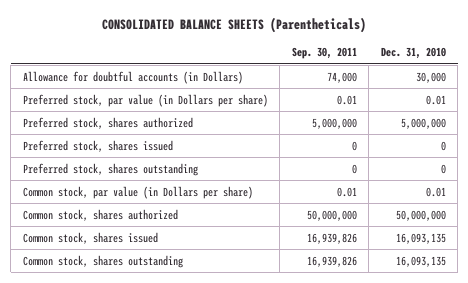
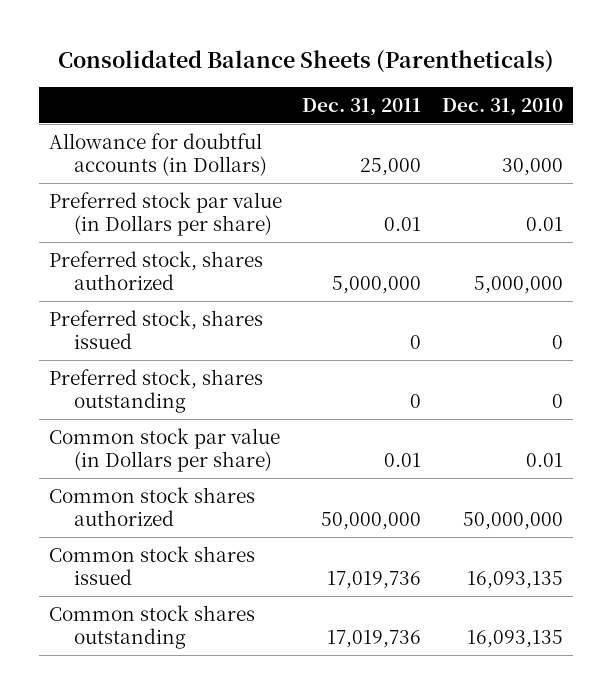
[102,16,367,33] CONSOLIDATED BALANCE SHEETS (Parentheticals) -> [57,49,554,73] Consolidated Balance Sheets (Parentheticals)
[291,47,357,60] Sep. 30, 2011 -> none
none -> [302,97,422,116] Dec. 31, 2011
[22,93,268,107] Preferred stock, par value (in Dollars per share) -> [48,191,282,236] Preferred stock par value (in Dollars per share)
[22,185,253,199] Common stock, par value (in Dollars per share) -> [48,427,280,472] Common stock par value (in Dollars per share)
[22,208,178,221] Common stock, shares authorized -> [48,486,255,526] Common stock shares authorized
[22,231,158,244] Common stock, shares issued -> [48,545,255,585] Common stock shares issued
[22,254,183,268] Common stock, shares outstanding -> [48,604,255,649] Common stock shares outstanding

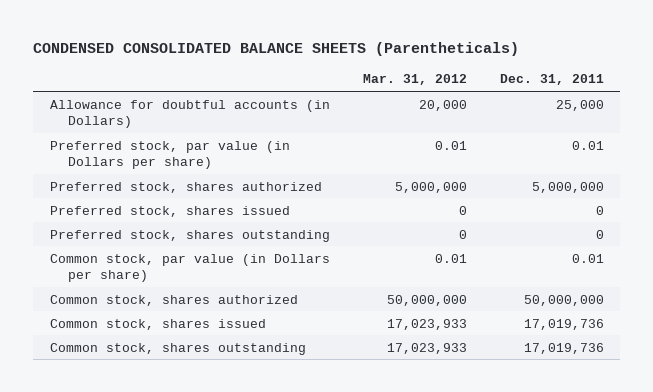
[57,49,554,73] Consolidated Balance Sheets (Parentheticals) -> [33,42,520,57] CONDENSED CONSOLIDATED BALANCE SHEETS (Parentheticals)
[441,97,563,116] Dec. 31, 2010 -> none
none -> [362,74,467,86] Mar. 31, 2012
[48,191,282,236] Preferred stock par value (in Dollars per share) -> [49,140,290,170] Preferred stock, par value (in Dollars per share)
[48,427,280,472] Common stock par value (in Dollars per share) -> [49,253,330,283] Common stock, par value (in Dollars per share)
[48,486,255,526] Common stock shares authorized -> [49,294,298,306] Common stock, shares authorized
[48,545,255,585] Common stock shares issued -> [49,318,266,330] Common stock, shares issued
[48,604,255,649] Common stock shares outstanding -> [49,342,306,355] Common stock, shares outstanding

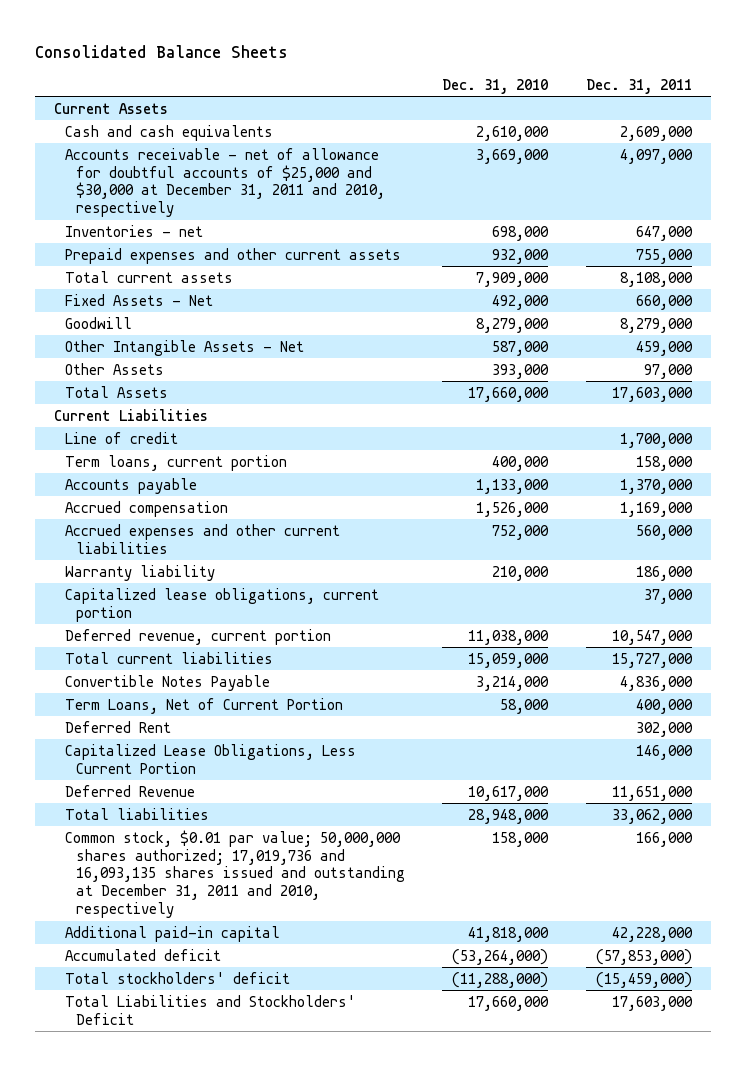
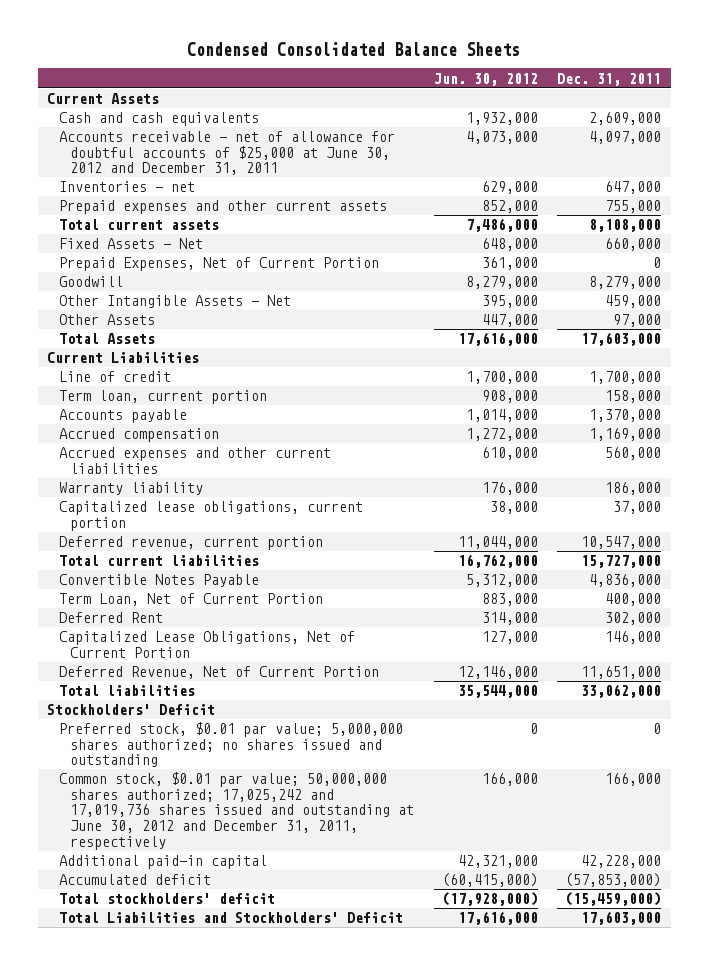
[35,45,289,59] Consolidated Balance Sheets -> [187,42,521,57] Condensed Consolidated Balance Sheets
[442,78,549,94] Dec. 31, 2010 -> none
none -> [433,72,538,86] Jun. 30, 2012
[64,147,385,218] Accounts receivable - net of allowance for doubtful accounts of $25,000 and $30,000 at December 31, 2011 and 2010, respectively -> [58,131,395,176] Accounts receivable - net of allowance for doubtful accounts of $25,000 at June 30, 2012 and December 31, 2011
none -> [58,257,379,272] Prepaid Expenses, Net of Current Portion
[64,454,287,471] Term loans, current portion -> [58,390,267,405] Term loan, current portion
[64,697,343,714] Term Loans, Net of Current Portion -> [58,593,323,607] Term Loan, Net of Current Portion
[64,743,356,774] Capitalized Lease Obligations, Less Current Portion -> [58,631,355,658] Capitalized Lease Obligations, Net of Current Portion
[64,784,195,797] Deferred Revenue -> [58,666,379,680] Deferred Revenue, Net of Current Portion
none -> [47,704,216,716] Stockholders' Deficit
none -> [58,722,403,768] Preferred stock, $0.01 par value; 5,000,000 shares authorized; no shares issued and outstanding
[64,829,405,919] Common stock, $0.01 par value; 50,000,000 shares authorized; 17,019,736 and 16,093,135 shares issued and outstanding at December 31, 2011 and 2010, respectively -> [58,772,415,850] Common stock, $0.01 par value; 50,000,000 shares authorized; 17,025,242 and 17,019,736 shares issued and outstanding at June 30, 2012 and December 31, 2011, respectively

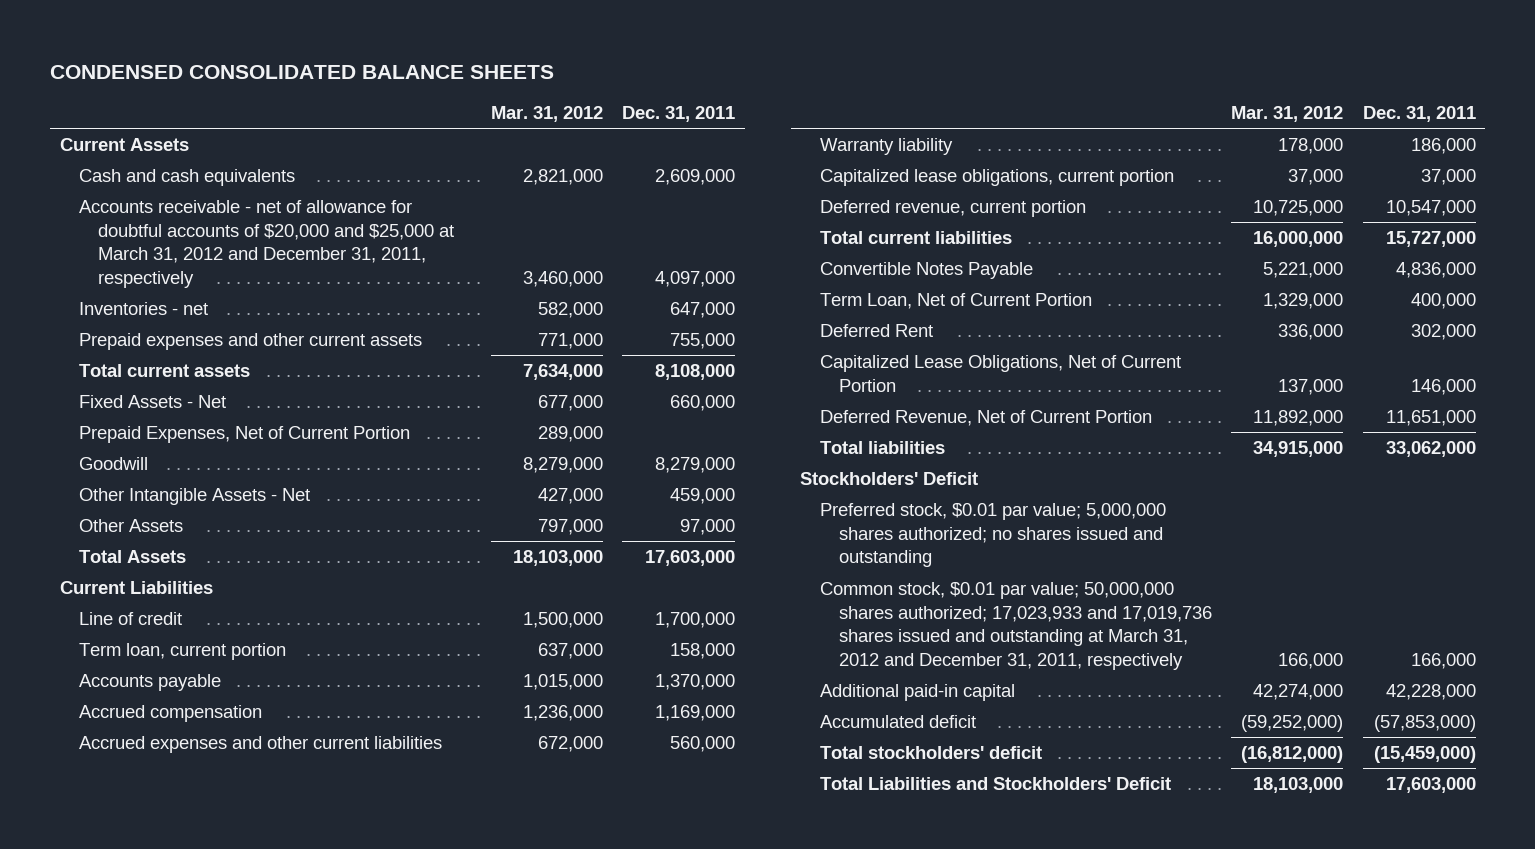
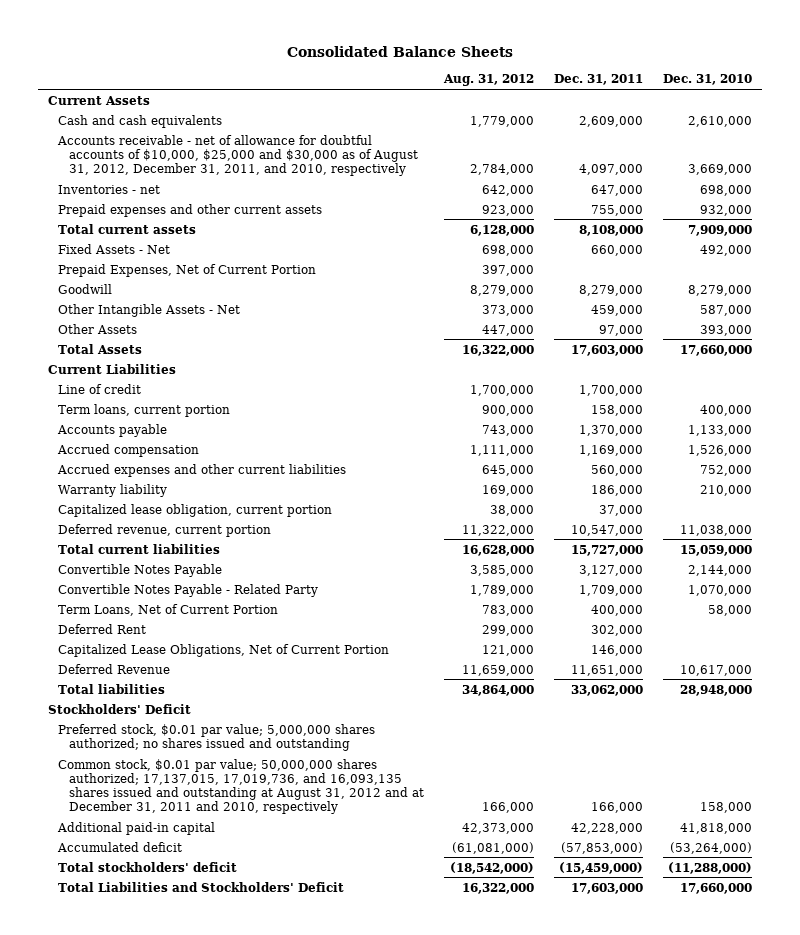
[50,64,555,79] CONDENSED CONSOLIDATED BALANCE SHEETS -> [286,45,513,57] Consolidated Balance Sheets
[490,106,603,123] Mar. 31, 2012 -> none
none -> [442,74,534,87] Aug. 31, 2012
none -> [662,74,752,86] Dec. 31, 2010
[78,200,455,289] Accounts receivable - net of allowance for doubtful accounts of $20,000 and $25,000 at March 31, 2012 and December 31, 2011, respectively -> [57,134,418,176] Accounts receivable - net of allowance for doubtful accounts of $10,000, $25,000 and $30,000 as of August 31, 2012, December 31, 2011, and 2010, respectively
[78,643,286,661] Term loan, current portion -> [58,403,231,417] Term loans, current portion
[819,169,1174,187] Capitalized lease obligations, current portion -> [58,503,333,517] Capitalized lease obligation, current portion
[1395,262,1476,279] 4,836,000 -> [578,564,643,576] 3,127,000
none -> [58,583,319,597] Convertible Notes Payable - Related Party
[819,293,1092,310] Term Loan, Net of Current Portion -> [58,603,279,616] Term Loans, Net of Current Portion
[819,410,1152,427] Deferred Revenue, Net of Current Portion -> [58,663,171,674] Deferred Revenue
[819,582,1212,671] Common stock, $0.01 par value; 50,000,000 shares authorized; 17,023,933 and 17,019,736 shares issued and outstanding at March 31, 2012 and December 31, 2011, respectively -> [58,758,424,814] Common stock, $0.01 par value; 50,000,000 shares authorized; 17,137,015, 17,019,736, and 16,093,135 shares issued and outstanding at August 31, 2012 and at December 31, 2011 and 2010, respectively

